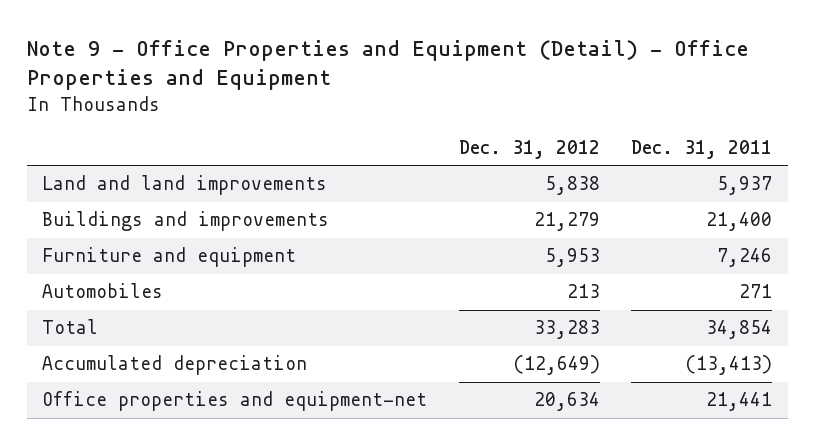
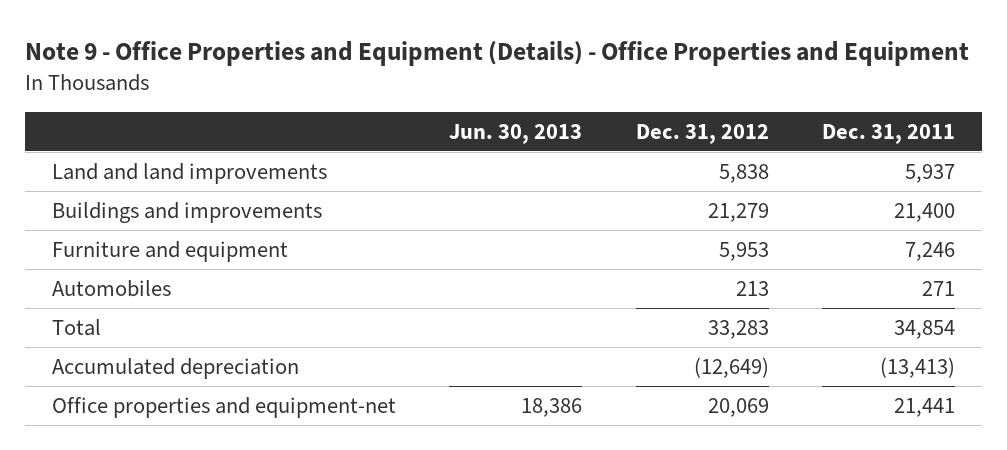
[26,39,749,91] Note 9 - Office Properties and Equipment (Detail) - Office Properties and Equipment -> [24,40,969,66] Note 9 - Office Properties and Equipment (Details) - Office Properties and Equipment
none -> [449,123,583,144] Jun. 30, 2013
[533,392,600,412] 20,634 -> [707,397,769,417] 20,069

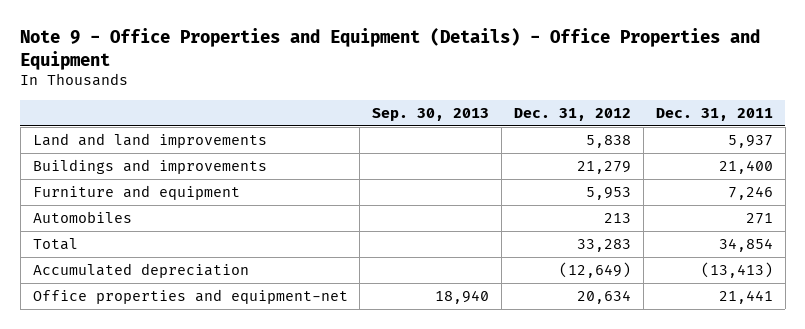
[449,123,583,144] Jun. 30, 2013 -> none
none -> [372,108,490,122] Sep. 30, 2013
[707,397,769,417] 20,069 -> [577,290,632,305] 20,634

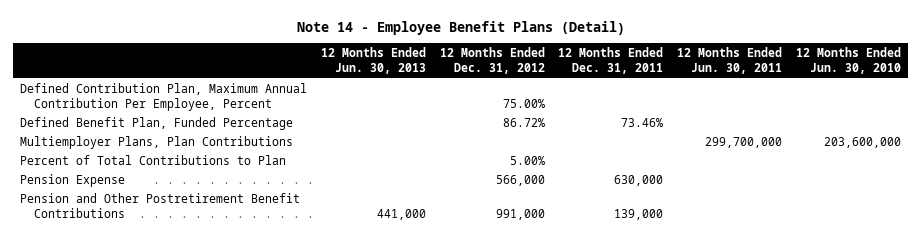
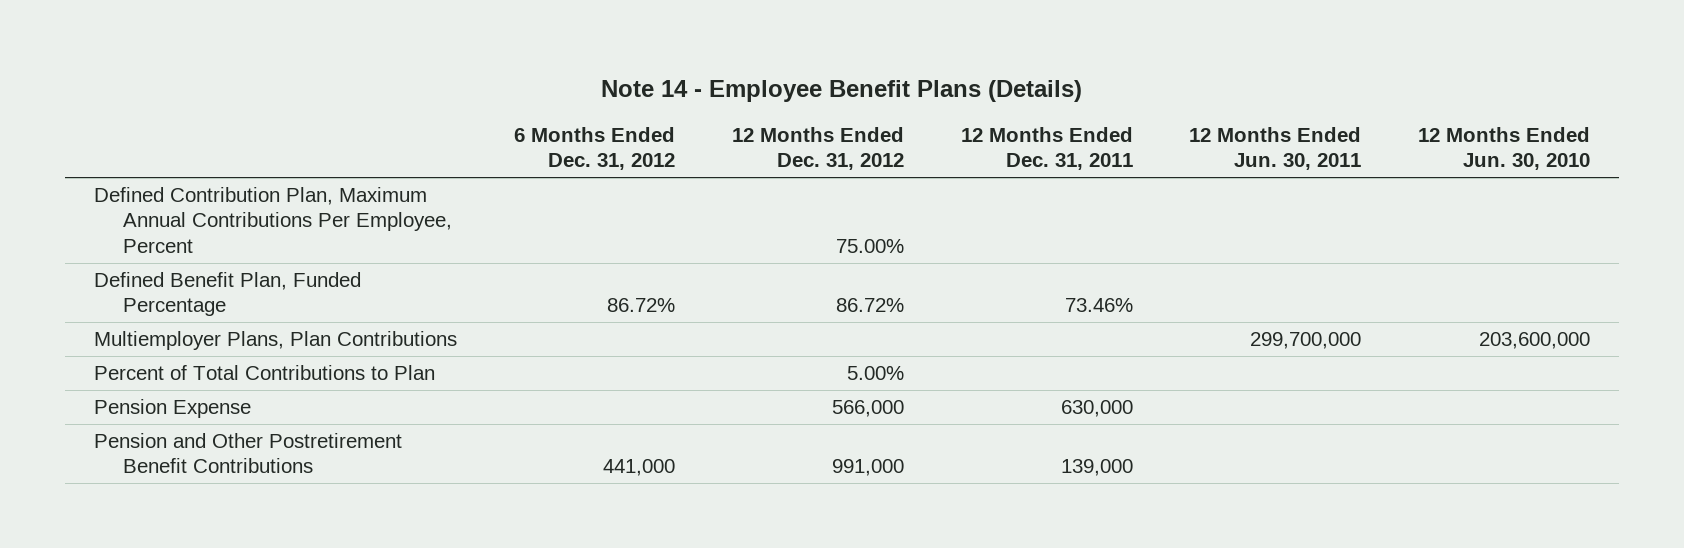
[296,20,625,35] Note 14 - Employee Benefit Plans (Detail) -> [601,80,1083,103] Note 14 - Employee Benefit Plans (Details)
[320,47,426,75] 12 Months Ended Jun. 30, 2013 -> none
none -> [513,127,675,171] 6 Months Ended Dec. 31, 2012
[20,82,308,111] Defined Contribution Plan, Maximum Annual Contribution Per Employee, Percent -> [93,187,452,253] Defined Contribution Plan, Maximum Annual Contributions Per Employee, Percent

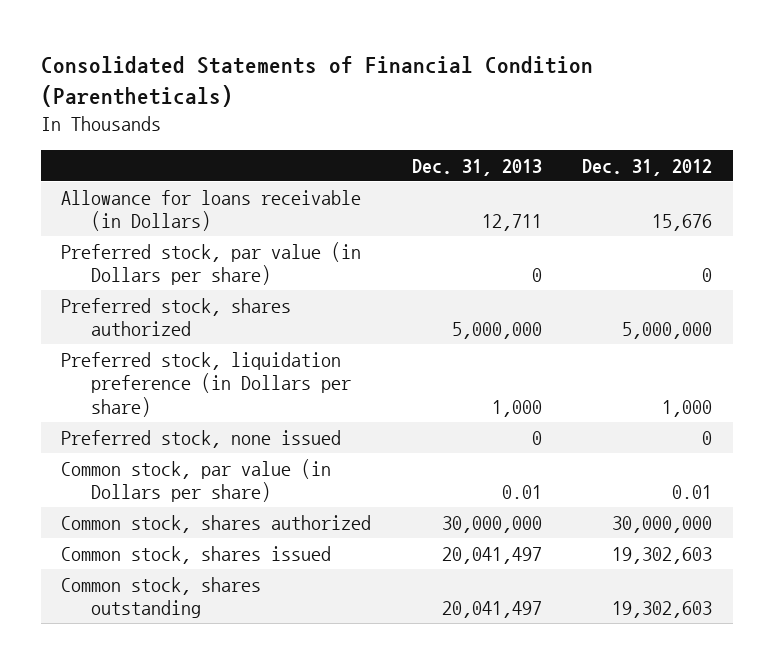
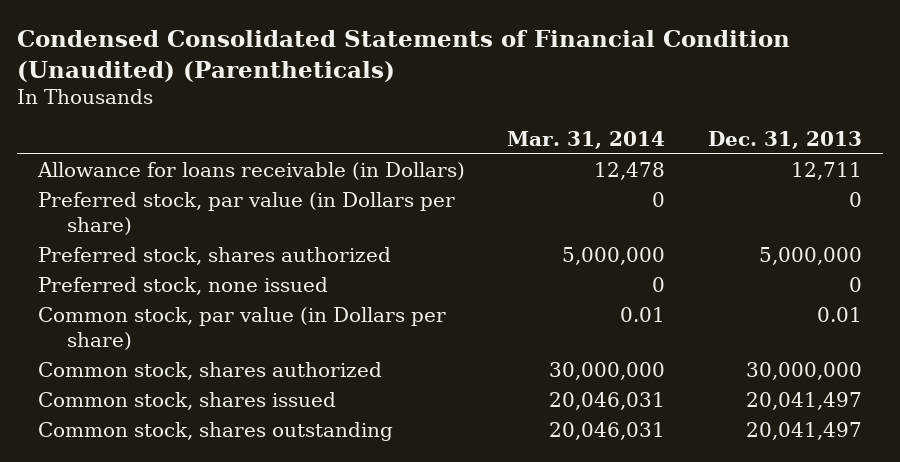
[40,55,593,107] Consolidated Statements of Financial Condition (Parentheticals) -> [16,30,790,82] Condensed Consolidated Statements of Financial Condition (Unaudited) (Parentheticals)
[582,158,713,176] Dec. 31, 2012 -> none
none -> [507,131,666,150] Mar. 31, 2014
[61,351,351,417] Preferred stock, liquidation preference (in Dollars per share) -> none

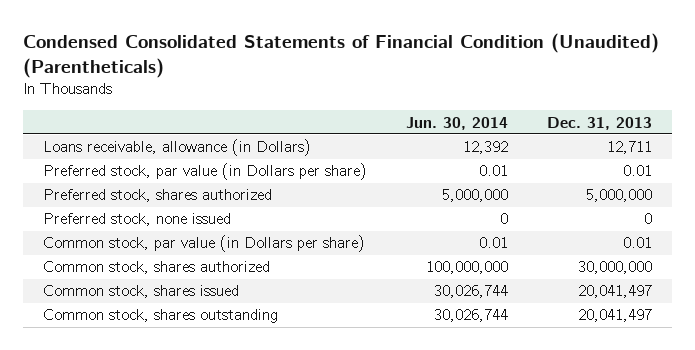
[507,131,666,150] Mar. 31, 2014 -> none
none -> [405,116,508,130] Jun. 30, 2014
[37,162,466,181] Allowance for loans receivable (in Dollars) -> [42,139,311,157] Loans receivable, allowance (in Dollars)
[848,192,862,208] 0 -> [623,165,653,177] 0.01

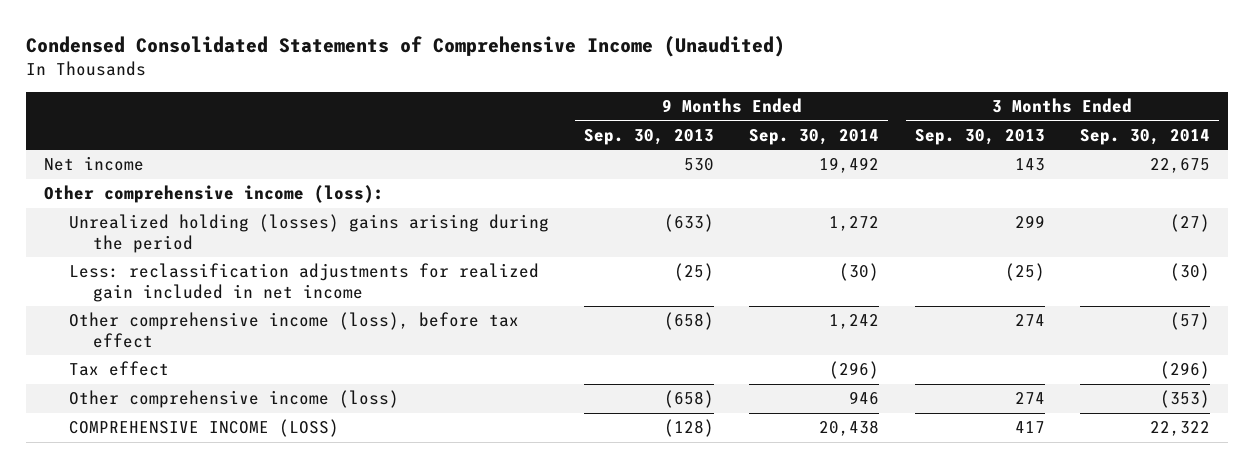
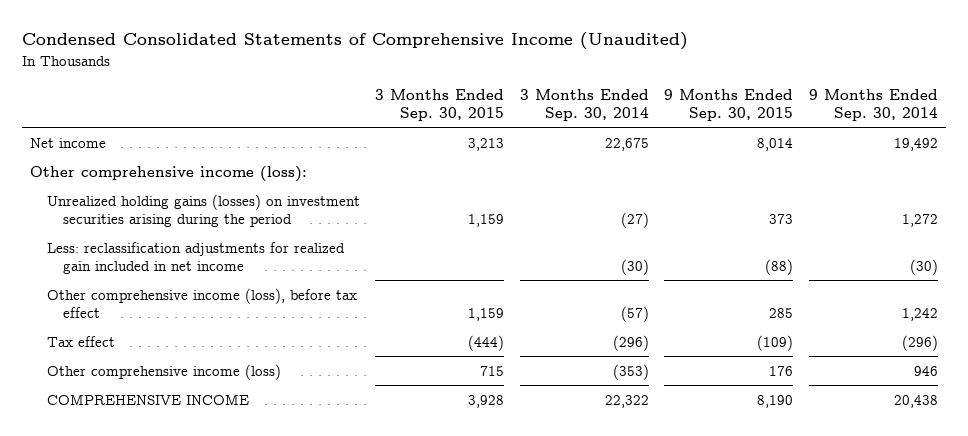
[583,128,714,145] Sep. 30, 2013 -> none
[914,128,1045,145] Sep. 30, 2013 -> none
none -> [375,89,505,122] 3 Months Ended Sep. 30, 2015
none -> [664,89,794,122] 9 Months Ended Sep. 30, 2015
[68,214,549,253] Unrealized holding (losses) gains arising during the period -> [46,193,360,227] Unrealized holding gains (losses) on investment securities arising during the period
[68,419,339,438] COMPREHENSIVE INCOME (LOSS) -> [46,393,249,405] COMPREHENSIVE INCOME

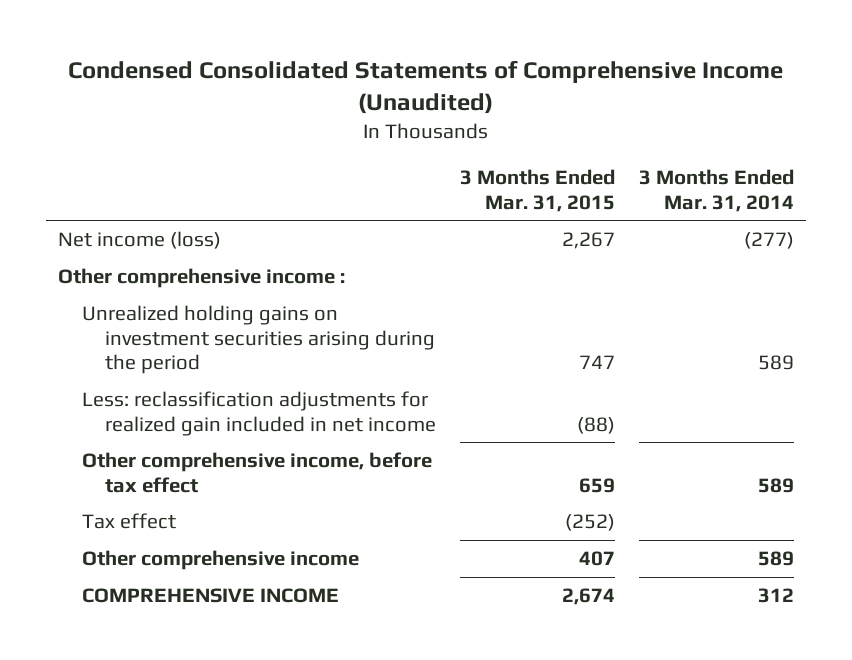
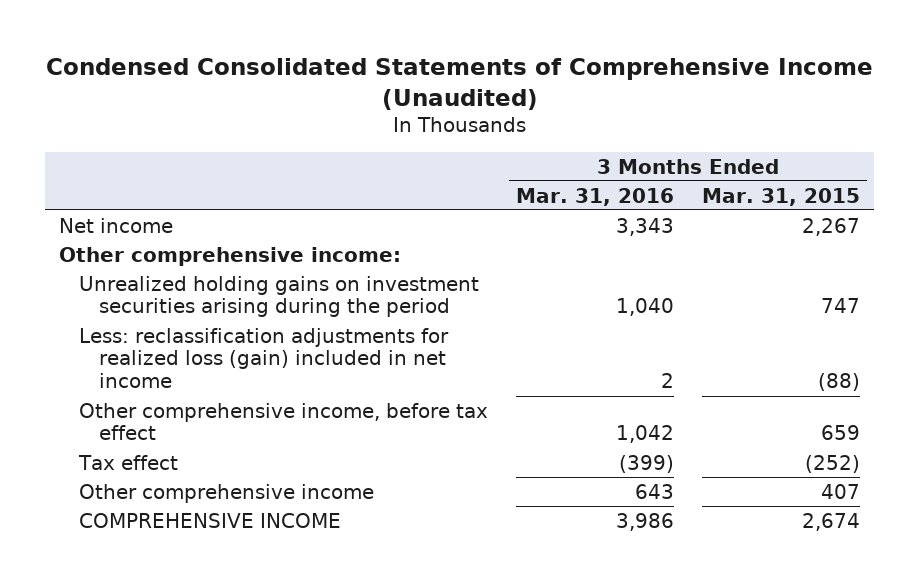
[639,169,795,212] 3 Months Ended Mar. 31, 2014 -> none
none -> [516,187,675,206] Mar. 31, 2016
[57,231,221,250] Net income (loss) -> [58,217,173,233] Net income
[57,268,345,289] Other comprehensive income : -> [58,246,401,266] Other comprehensive income:
[81,391,437,436] Less: reclassification adjustments for realized gain included in net income -> [79,327,450,389] Less: reclassification adjustments for realized loss (gain) included in net income

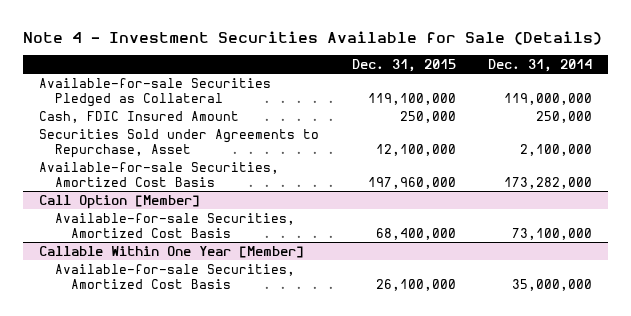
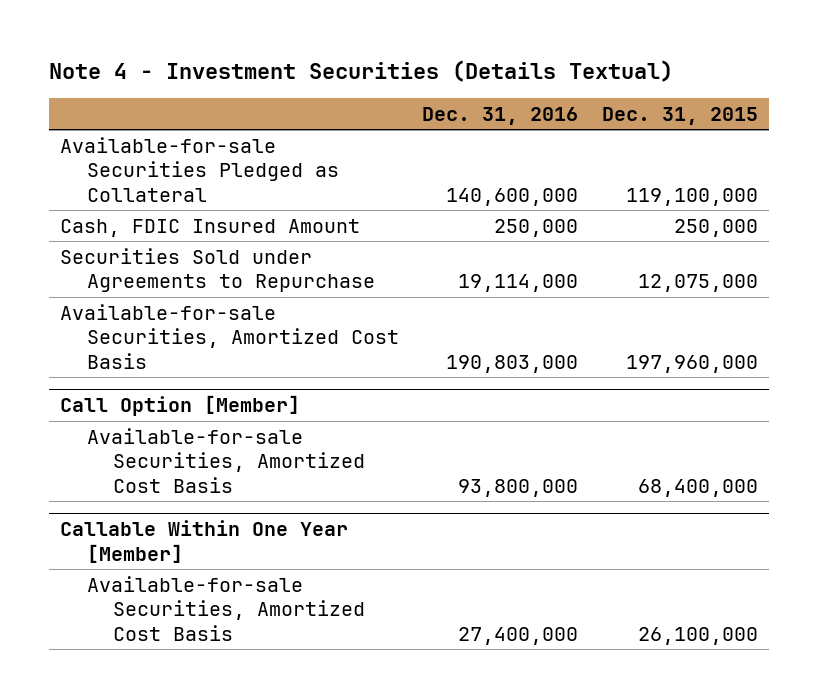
[22,30,602,45] Note 4 - Investment Securities Available for Sale (Details) -> [48,59,673,82] Note 4 - Investment Securities (Details Textual)
[488,59,593,73] Dec. 31, 2014 -> none
none -> [422,106,579,125] Dec. 31, 2016
[39,128,320,158] Securities Sold under Agreements to Repurchase, Asset -> [60,247,375,293] Securities Sold under Agreements to Repurchase
[375,143,456,156] 12,100,000 -> [637,274,758,293] 12,075,000

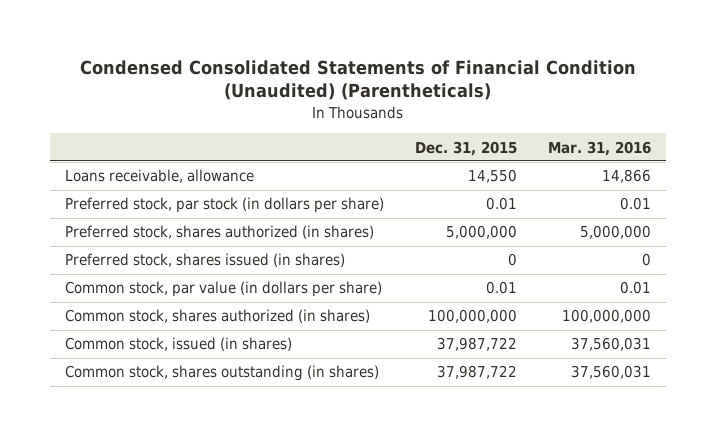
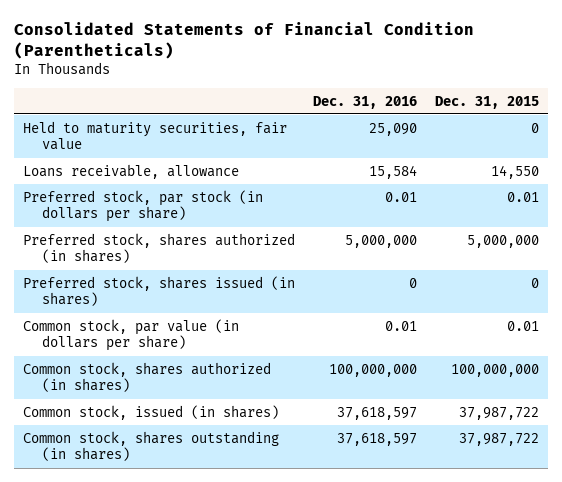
[79,59,636,101] Condensed Consolidated Statements of Financial Condition (Unaudited) (Parentheticals) -> [14,22,475,60] Consolidated Statements of Financial Condition (Parentheticals)
[547,140,651,156] Mar. 31, 2016 -> none
none -> [313,95,418,109] Dec. 31, 2016
none -> [23,120,288,151] Held to maturity securities, fair value

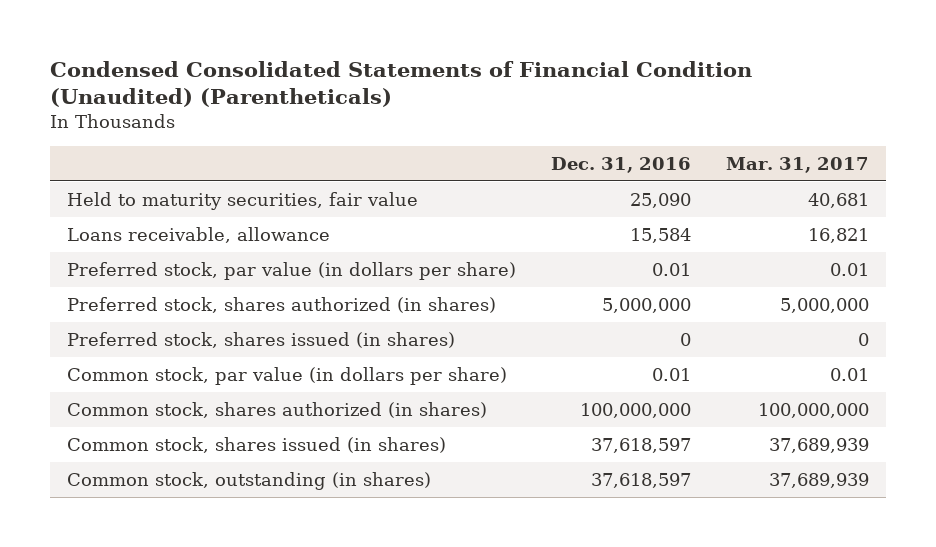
[14,22,475,60] Consolidated Statements of Financial Condition (Parentheticals) -> [49,61,752,108] Condensed Consolidated Statements of Financial Condition (Unaudited) (Parentheticals)
[434,95,539,109] Dec. 31, 2015 -> none
none -> [725,156,869,173] Mar. 31, 2017
[23,189,264,223] Preferred stock, par stock (in dollars per share) -> [67,261,517,280] Preferred stock, par value (in dollars per share)
[23,404,280,420] Common stock, issued (in shares) -> [67,436,447,453] Common stock, shares issued (in shares)
[23,430,280,462] Common stock, shares outstanding (in shares) -> [67,471,432,490] Common stock, outstanding (in shares)

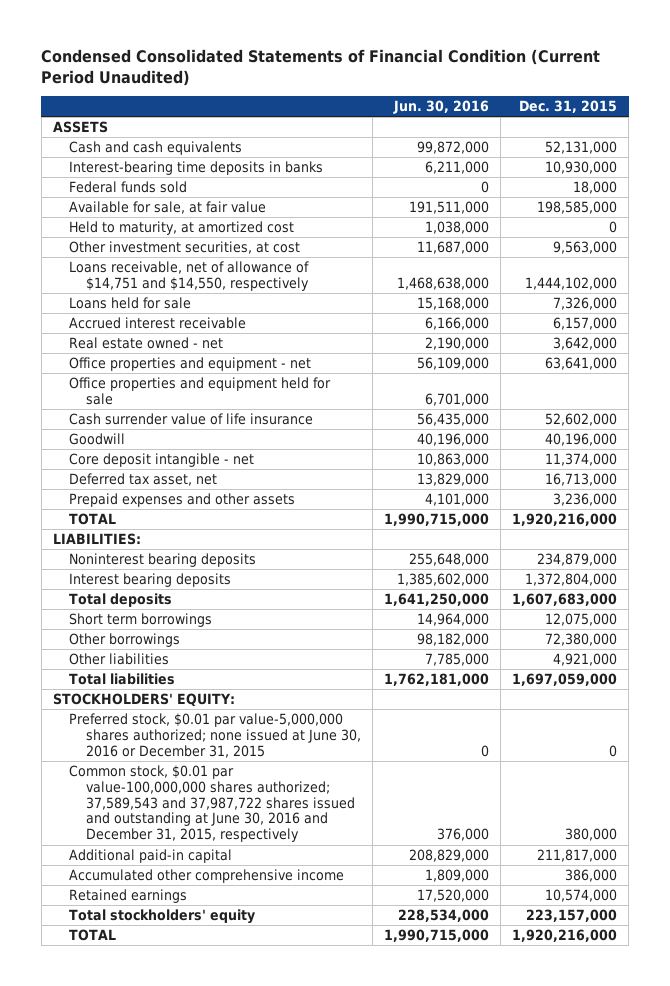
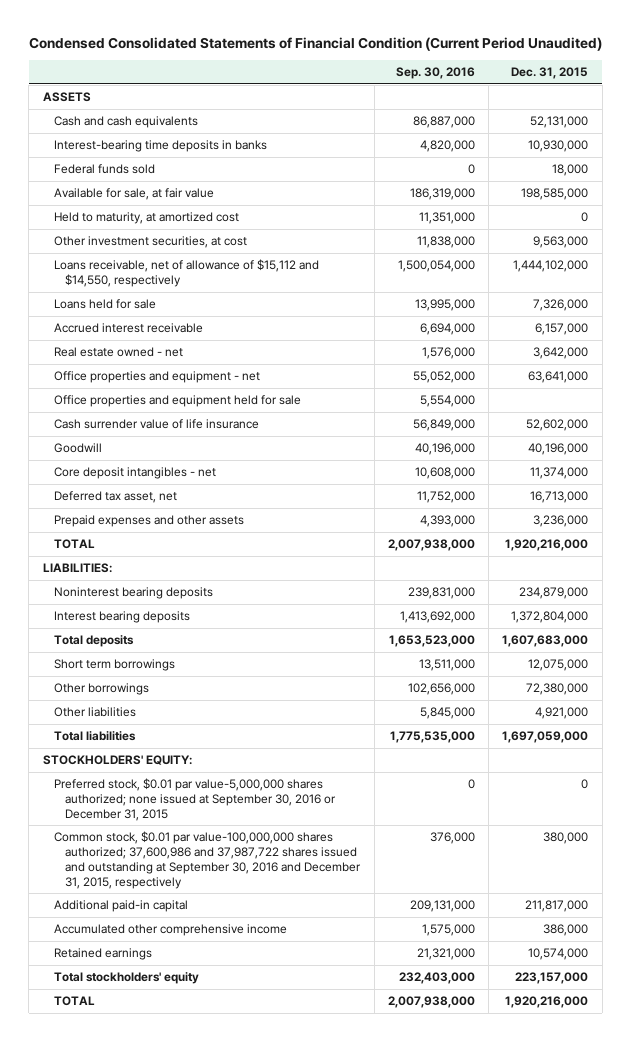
[393,99,490,114] Jun. 30, 2016 -> none
none -> [395,67,475,80] Sep. 30, 2016
[69,261,310,291] Loans receivable, net of allowance of $14,751 and $14,550, respectively -> [53,259,319,287] Loans receivable, net of allowance of $15,112 and $14,550, respectively
[69,453,255,468] Core deposit intangible - net -> [53,467,216,480] Core deposit intangibles - net
[69,713,362,758] Preferred stock, $0.01 par value-5,000,000 shares authorized; none issued at June 30, 2016 or December 31, 2015 -> [53,778,337,821] Preferred stock, $0.01 par value-5,000,000 shares authorized; none issued at September 30, 2016 or December 31, 2015
[69,765,356,843] Common stock, $0.01 par value-100,000,000 shares authorized; 37,589,543 and 37,987,722 shares issued and outstanding at June 30, 2016 and December 31, 2015, respectively -> [53,831,362,889] Common stock, $0.01 par value-100,000,000 shares authorized; 37,600,986 and 37,987,722 shares issued and outstanding at September 30, 2016 and December 31, 2015, respectively

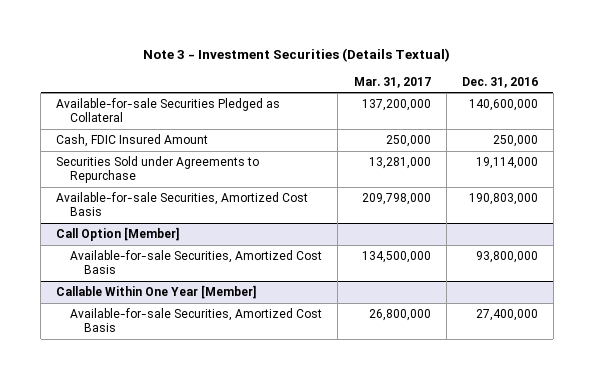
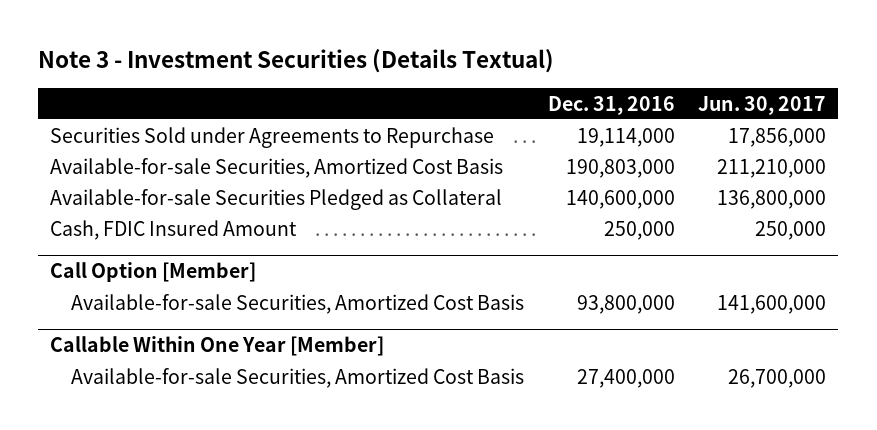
[353,76,431,88] Mar. 31, 2017 -> none
none -> [698,95,827,115] Jun. 30, 2017
[56,98,281,123] Available-for-sale Securities Pledged as Collateral -> [50,188,503,210] Available-for-sale Securities Pledged as Collateral
[56,134,209,148] Cash, FDIC Insured Amount -> [50,219,298,240] Cash, FDIC Insured Amount

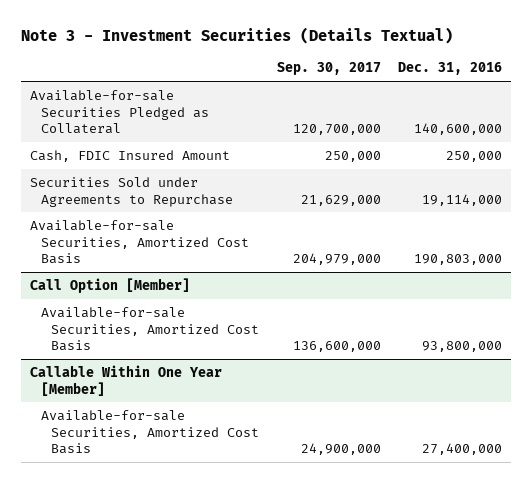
[698,95,827,115] Jun. 30, 2017 -> none
none -> [276,62,381,76] Sep. 30, 2017
[50,126,495,148] Securities Sold under Agreements to Repurchase -> [29,176,233,207] Securities Sold under Agreements to Repurchase
[50,157,504,178] Available-for-sale Securities, Amortized Cost Basis -> [29,219,249,265] Available-for-sale Securities, Amortized Cost Basis

